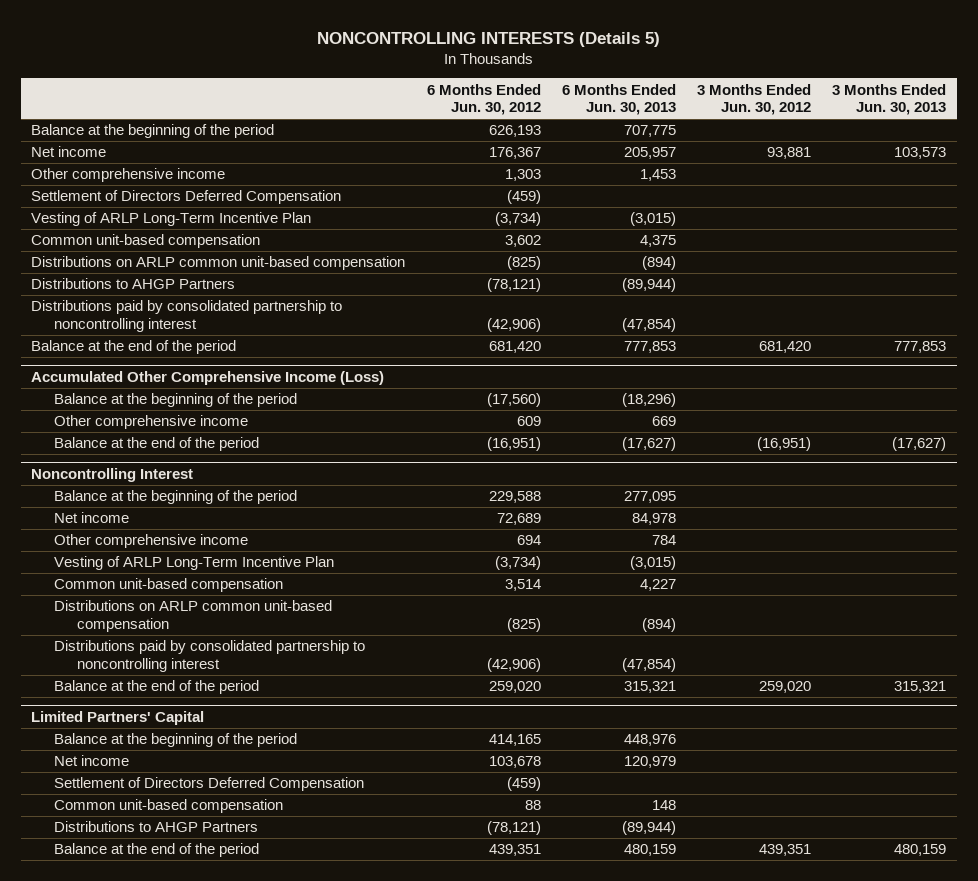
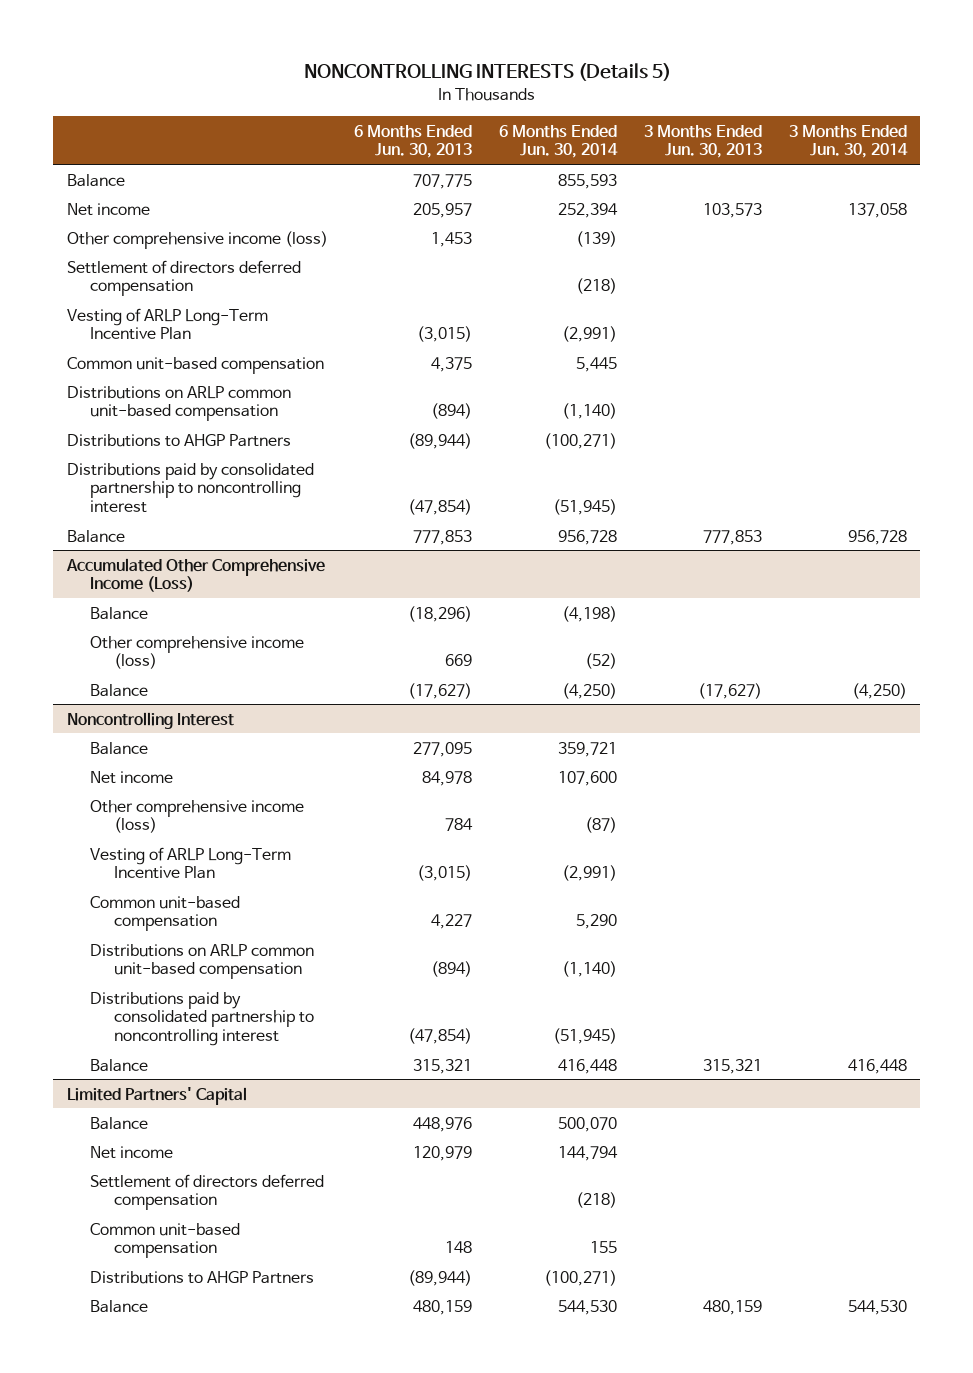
[426,83,541,116] 6 Months Ended Jun. 30, 2012 -> none
[697,83,812,116] 3 Months Ended Jun. 30, 2012 -> none
none -> [499,124,619,159] 6 Months Ended Jun. 30, 2014
none -> [788,124,908,159] 3 Months Ended Jun. 30, 2014
[31,124,275,139] Balance at the beginning of the period -> [66,173,125,187] Balance
[31,168,226,183] Other comprehensive income -> [66,230,328,249] Other comprehensive income (loss)
[31,190,342,205] Settlement of Directors Deferred Compensation -> [66,259,301,297] Settlement of directors deferred compensation
[31,340,237,355] Balance at the end of the period -> [66,529,125,543] Balance
[53,393,297,408] Balance at the beginning of the period -> [90,606,149,620] Balance
[53,415,248,430] Other comprehensive income -> [90,635,305,670] Other comprehensive income (loss)
[53,437,259,452] Balance at the end of the period -> [90,683,149,697] Balance
[53,490,297,505] Balance at the beginning of the period -> [90,741,149,755] Balance
[53,534,248,549] Other comprehensive income -> [90,799,305,834] Other comprehensive income (loss)
[53,680,259,695] Balance at the end of the period -> [90,1058,149,1072] Balance
[53,733,297,748] Balance at the beginning of the period -> [90,1116,149,1130] Balance
[53,777,364,792] Settlement of Directors Deferred Compensation -> [90,1173,325,1211] Settlement of directors deferred compensation
[53,843,259,858] Balance at the end of the period -> [90,1299,149,1313] Balance

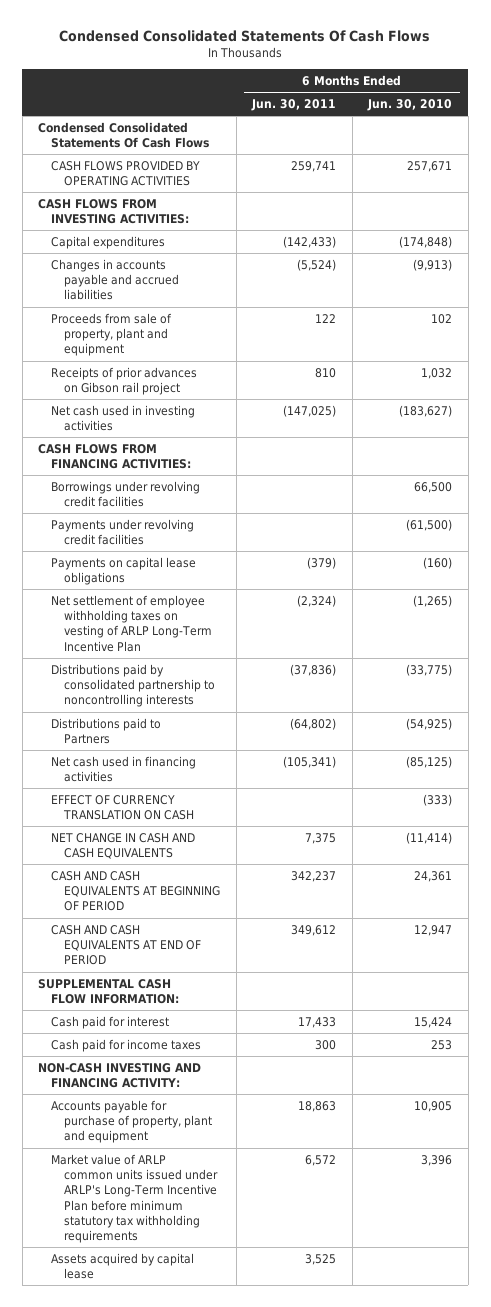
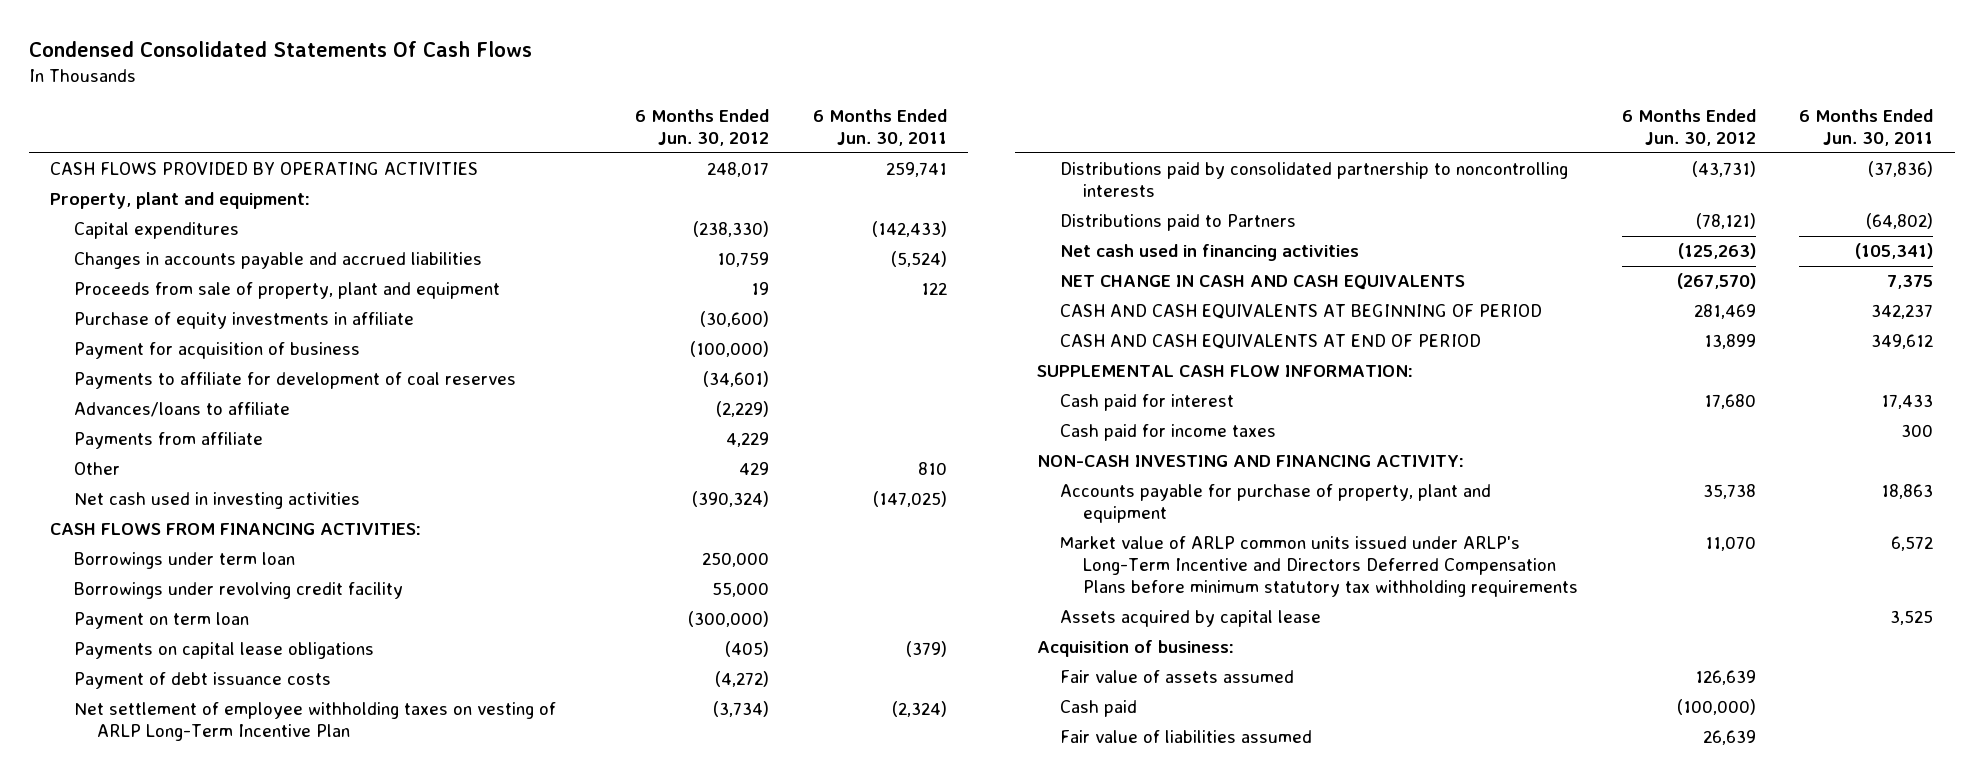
[367,99,453,112] Jun. 30, 2010 -> none
none -> [635,109,770,147] 6 Months Ended Jun. 30, 2012
[38,122,210,149] Condensed Consolidated Statements Of Cash Flows -> none
[38,199,190,225] CASH FLOWS FROM INVESTING ACTIVITIES: -> none
none -> [50,192,311,210] Property, plant and equipment:
[51,367,198,396] Receipts of prior advances on Gibson rail project -> none
none -> [73,312,414,330] Purchase of equity investments in affiliate
none -> [73,342,360,360] Payment for acquisition of business
none -> [73,372,516,390] Payments to affiliate for development of coal reserves
none -> [73,402,290,418] Advances/loans to affiliate
none -> [73,432,263,450] Payments from affiliate
none -> [73,462,120,476] Other
[51,519,195,546] Payments under revolving credit facilities -> none
none -> [73,552,295,570] Borrowings under term loan
[51,481,201,508] Borrowings under revolving credit facilities -> [73,582,403,600] Borrowings under revolving credit facility
none -> [73,612,249,630] Payment on term loan
none -> [73,672,331,690] Payment of debt issuance costs
[51,795,195,821] EFFECT OF CURRENCY TRANSLATION ON CASH -> none
[51,1154,219,1243] Market value of ARLP common units issued under ARLP's Long-Term Incentive Plan before minimum statutory tax withholding requirements -> [1059,536,1579,598] Market value of ARLP common units issued under ARLP's Long-Term Incentive and Directors Deferred Compensation Plans before minimum statutory tax withholding requirements
none -> [1036,640,1234,658] Acquisition of business:
none -> [1059,670,1294,684] Fair value of assets assumed
none -> [1059,700,1137,718] Cash paid
none -> [1059,730,1312,744] Fair value of liabilities assumed

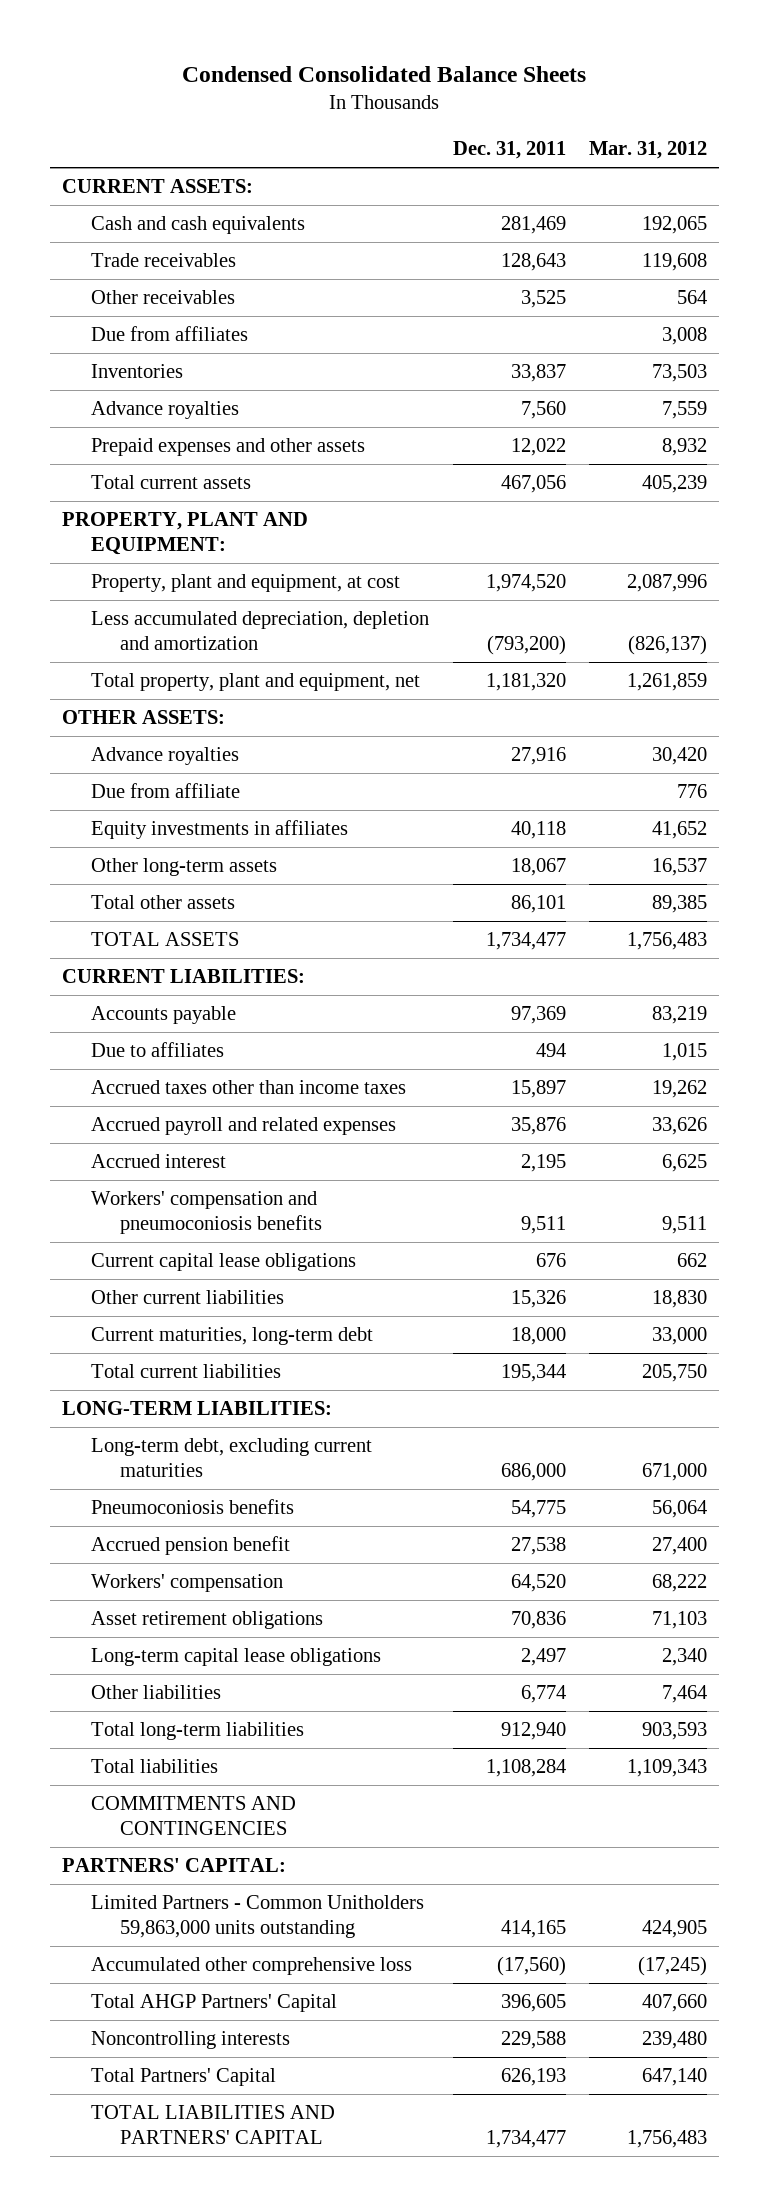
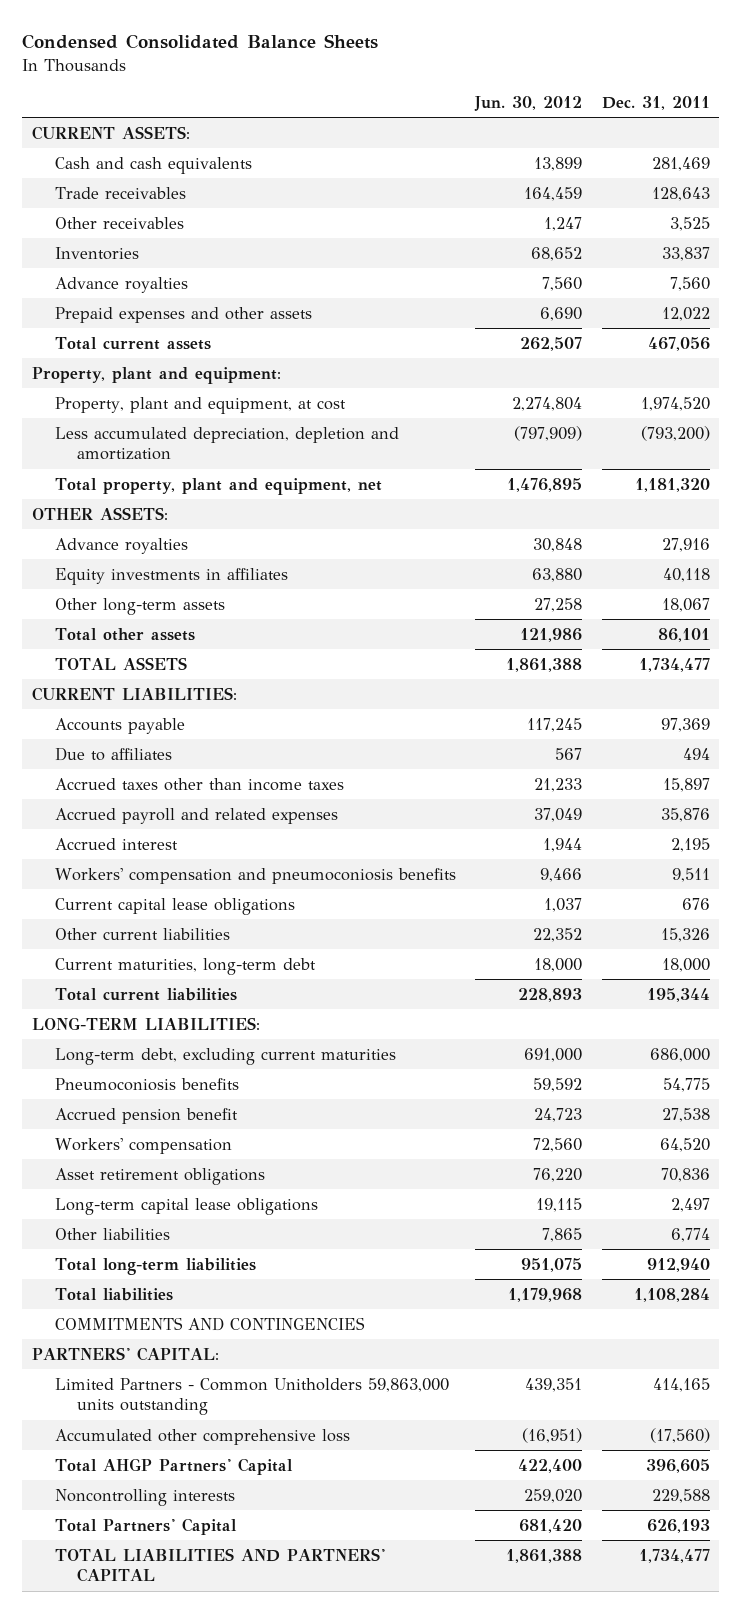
[589,141,708,160] Mar. 31, 2012 -> none
none -> [474,95,583,111] Jun. 30, 2012
[90,326,248,342] Due from affiliates -> none
[61,512,308,555] PROPERTY, PLANT AND EQUIPMENT: -> [32,366,282,384] Property, plant and equipment:
[90,783,240,799] Due from affiliate -> none

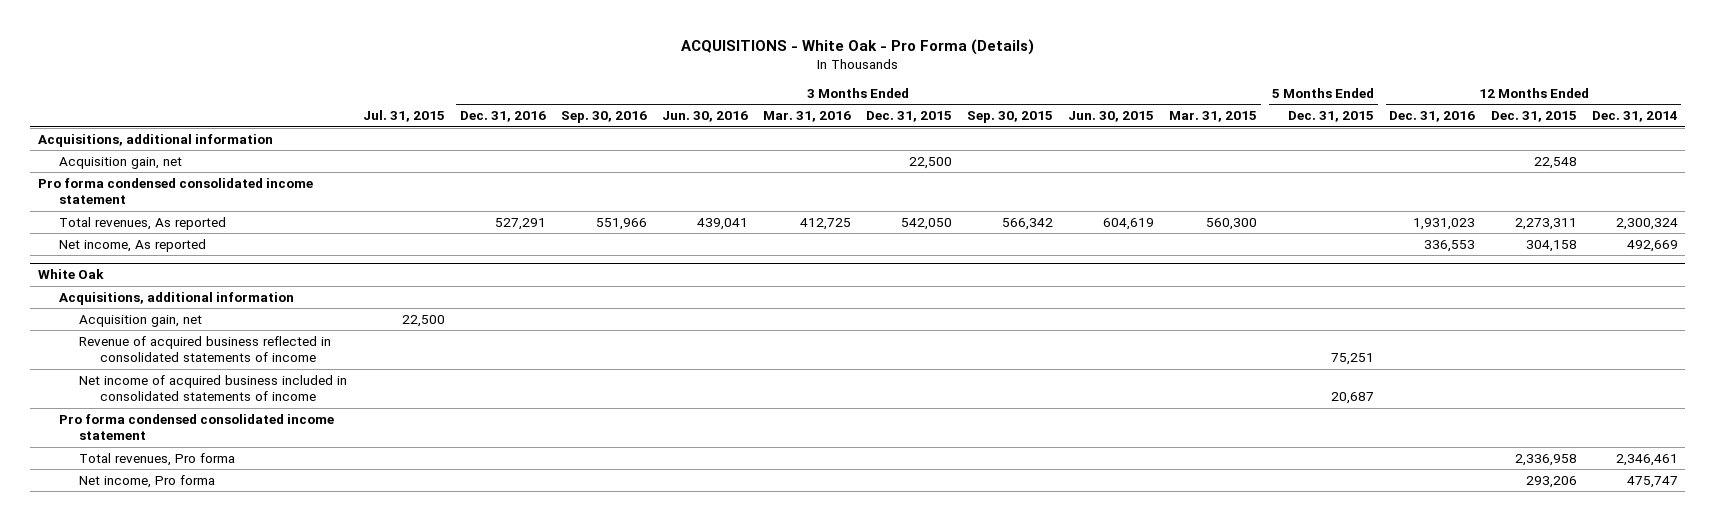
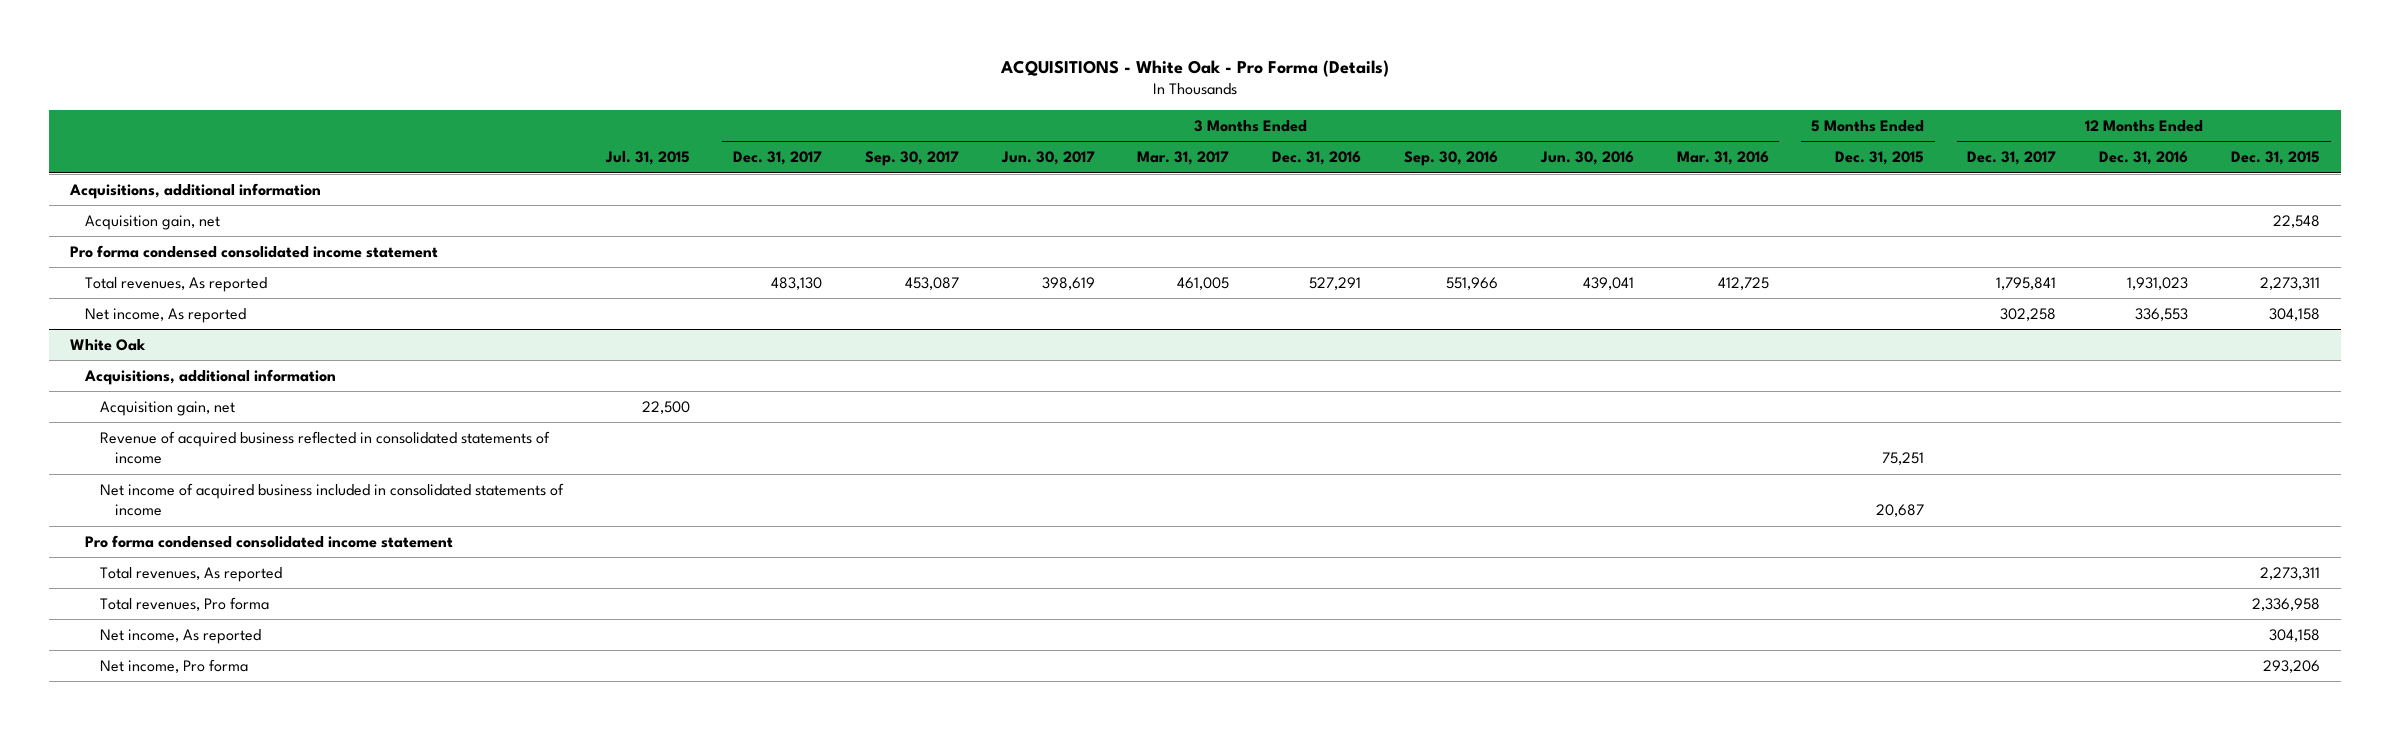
[865,111,952,123] Dec. 31, 2015 -> none
[967,111,1054,124] Sep. 30, 2015 -> none
[1068,111,1155,123] Jun. 30, 2015 -> none
[1169,111,1258,123] Mar. 31, 2015 -> none
[1591,111,1678,123] Dec. 31, 2014 -> none
none -> [732,151,822,166] Dec. 31, 2017
none -> [864,151,959,167] Sep. 30, 2017
none -> [1000,151,1095,166] Jun. 30, 2017
none -> [1137,151,1230,166] Mar. 31, 2017
none -> [1967,151,2057,166] Dec. 31, 2017
none -> [100,566,283,582] Total revenues, As reported
none -> [100,628,262,644] Net income, As reported

